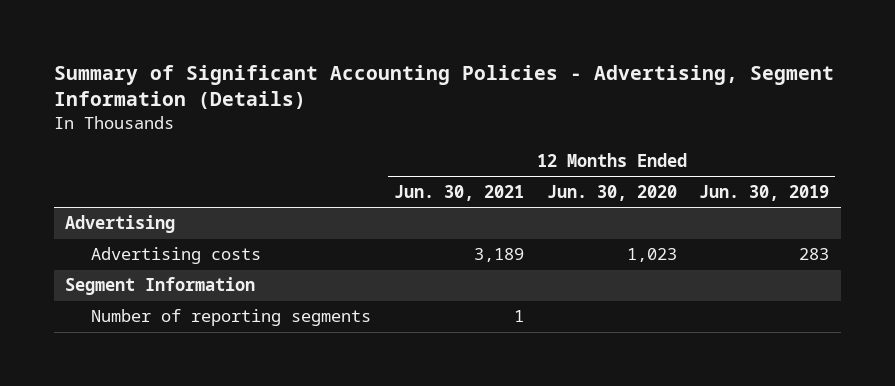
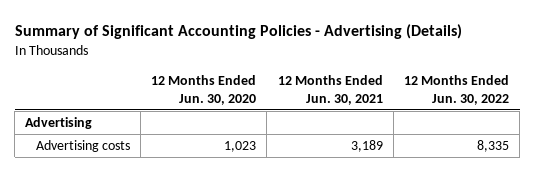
[53,65,834,110] Summary of Significant Accounting Policies - Advertising, Segment Information (Details) -> [14,24,462,40] Summary of Significant Accounting Policies - Advertising (Details)
[699,185,830,202] Jun. 30, 2019 -> none
none -> [403,74,509,105] 12 Months Ended Jun. 30, 2022
[65,277,256,296] Segment Information -> none
[91,309,372,327] Number of reporting segments -> none

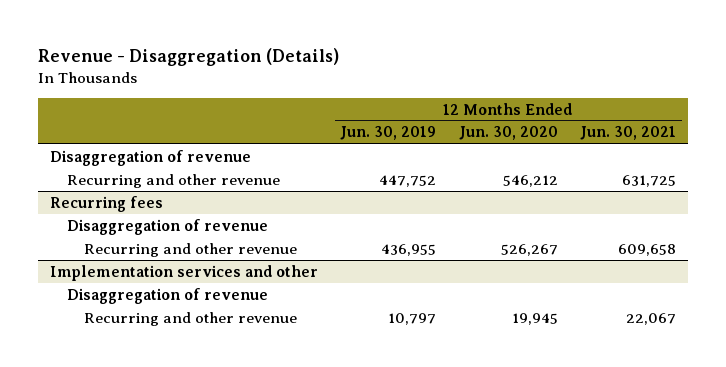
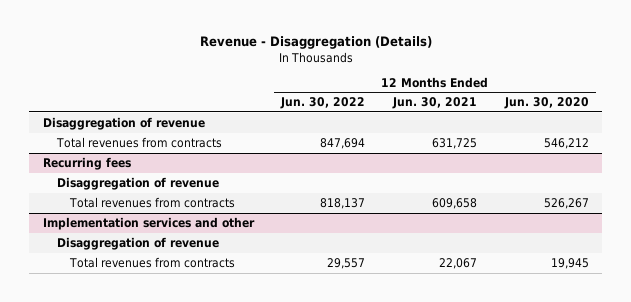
[340,126,437,141] Jun. 30, 2019 -> none
none -> [280,97,366,110] Jun. 30, 2022
[66,173,280,188] Recurring and other revenue -> [55,136,222,148] Total revenues from contracts
[83,242,297,257] Recurring and other revenue -> [69,196,236,208] Total revenues from contracts
[83,311,297,326] Recurring and other revenue -> [69,256,236,268] Total revenues from contracts

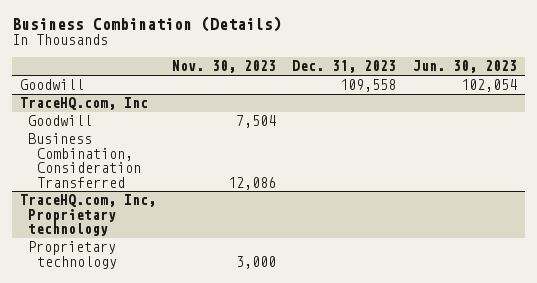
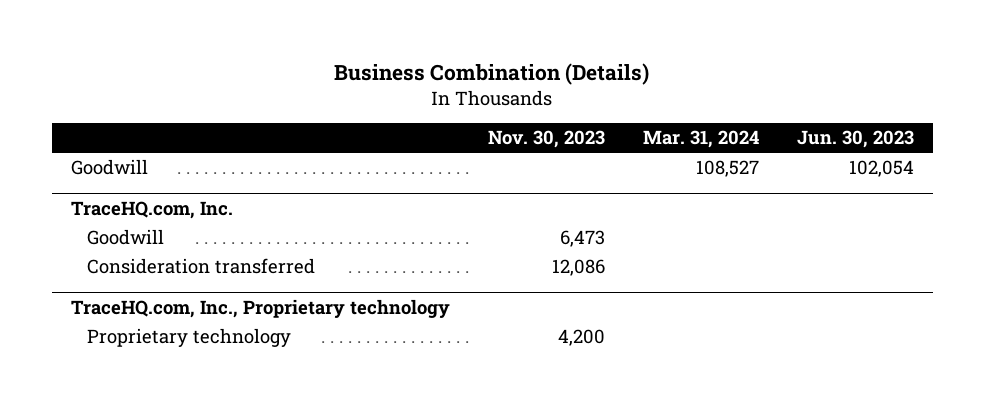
[292,60,397,74] Dec. 31, 2023 -> none
none -> [643,130,760,149] Mar. 31, 2024
[20,97,149,111] TraceHQ.com, Inc -> [70,200,233,219] TraceHQ.com, Inc.
[236,115,277,129] 7,504 -> [559,229,605,247] 6,473
[28,133,141,188] Business Combination, Consideration Transferred -> [87,257,316,274] Consideration transferred
[20,194,157,237] TraceHQ.com, Inc, Proprietary technology -> [70,298,450,318] TraceHQ.com, Inc., Proprietary technology
[236,255,277,269] 3,000 -> [557,328,605,346] 4,200

